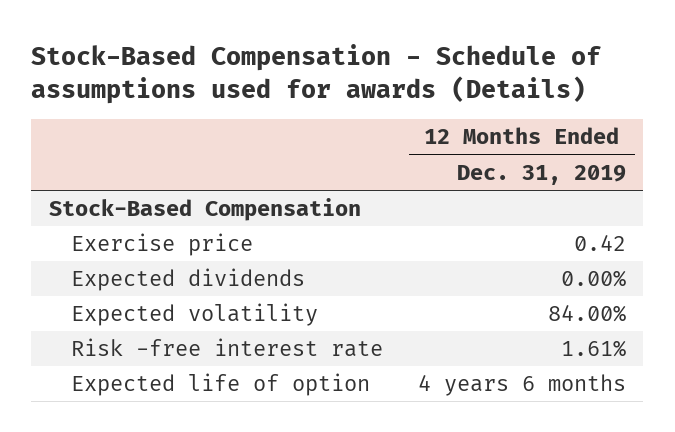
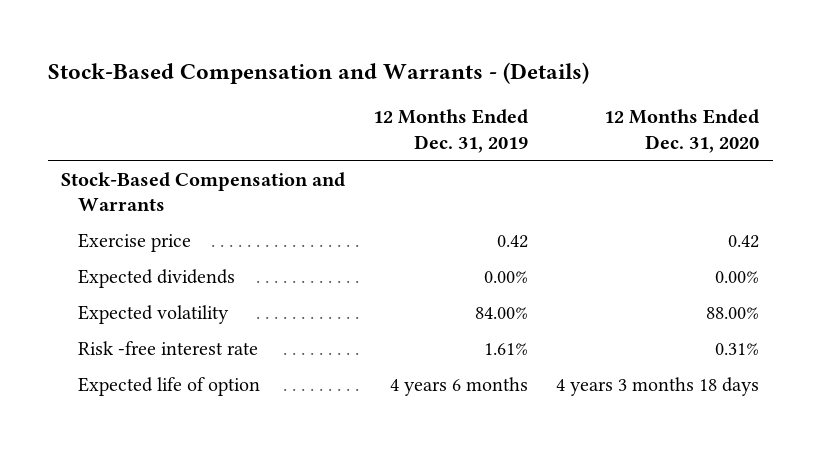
[31,43,602,104] Stock-Based Compensation - Schedule of assumptions used for awards (Details) -> [47,61,589,84] Stock-Based Compensation and Warrants - (Details)
none -> [603,109,759,153] 12 Months Ended Dec. 31, 2020
[49,198,362,222] Stock-Based Compensation -> [61,171,346,211] Stock-Based Compensation and Warrants

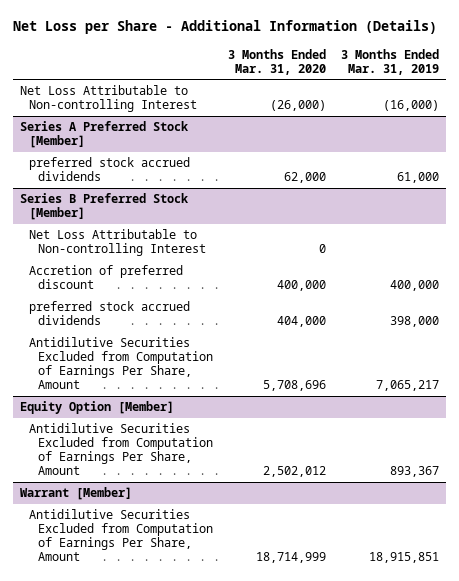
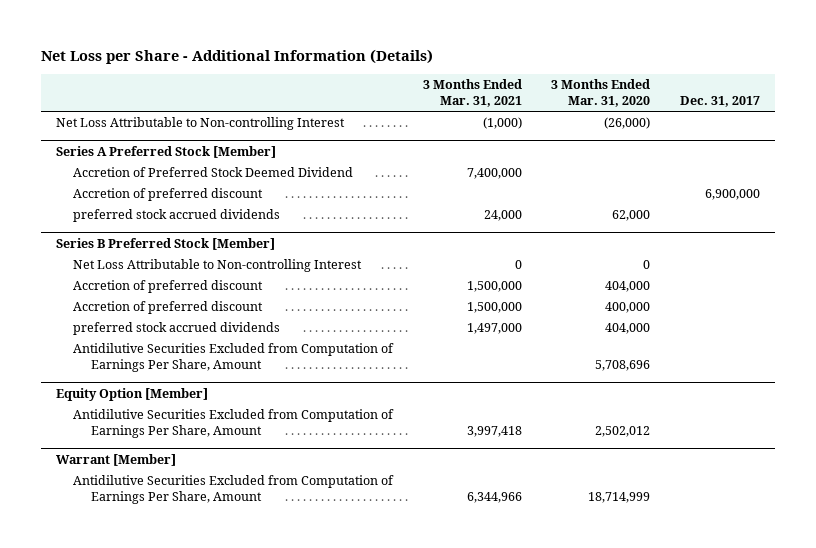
[340,48,439,75] 3 Months Ended Mar. 31, 2019 -> none
none -> [422,78,522,107] 3 Months Ended Mar. 31, 2021
none -> [679,95,760,107] Dec. 31, 2017
none -> [73,167,354,178] Accretion of Preferred Stock Deemed Dividend
none -> [73,188,264,202] Accretion of preferred discount
none -> [73,280,264,294] Accretion of preferred discount

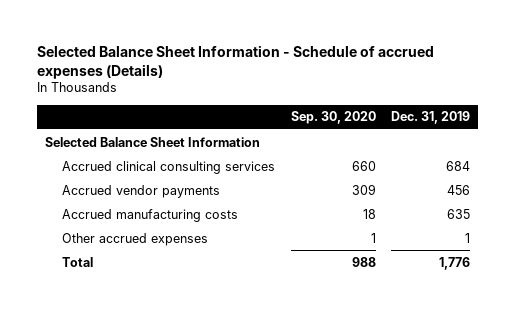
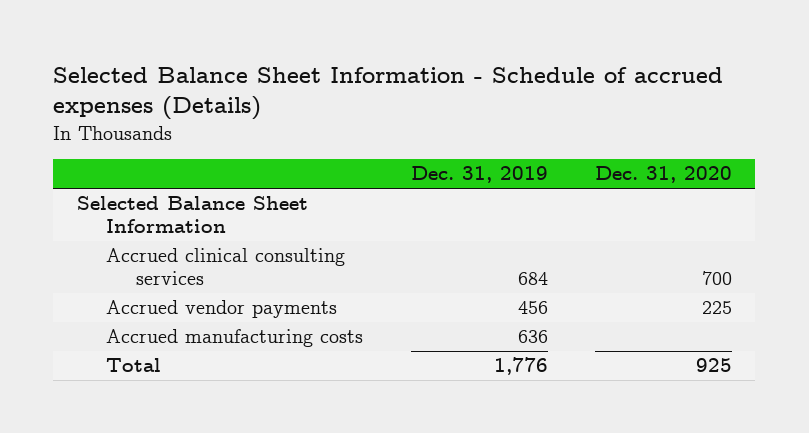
[290,111,376,125] Sep. 30, 2020 -> none
none -> [594,166,732,184] Dec. 31, 2020
[62,232,209,246] Other accrued expenses -> none
[446,208,470,219] 635 -> [517,330,548,344] 636

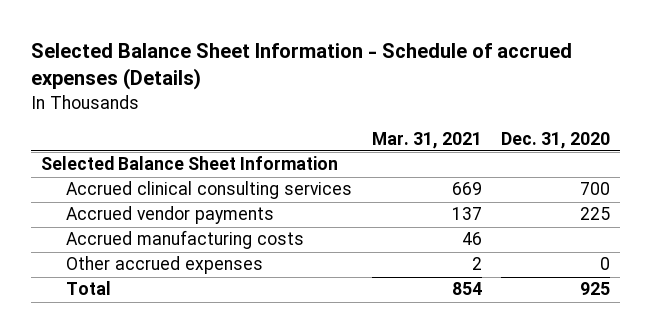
[410,166,548,184] Dec. 31, 2019 -> none
none -> [371,131,482,149] Mar. 31, 2021
none -> [66,256,264,275] Other accrued expenses

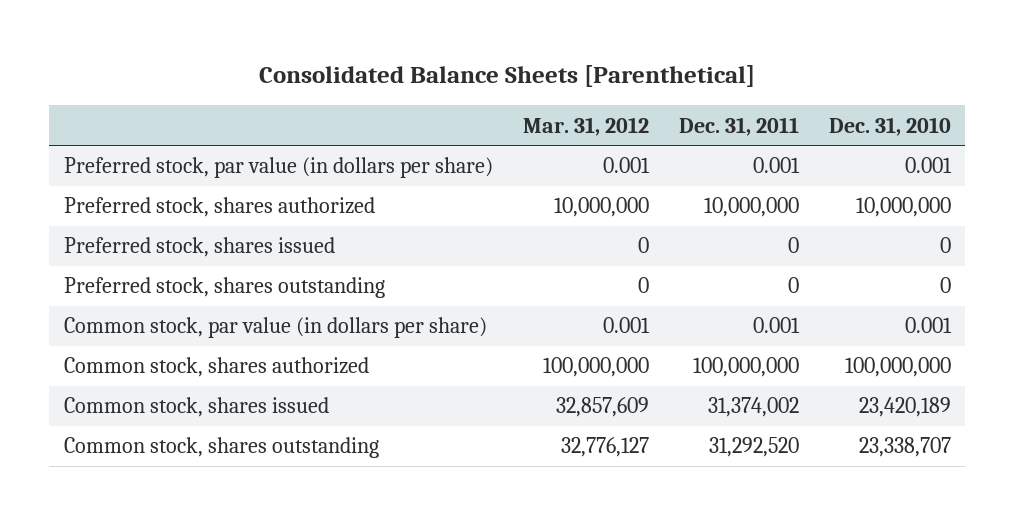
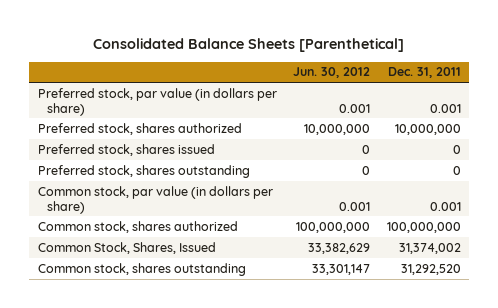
[522,116,649,136] Mar. 31, 2012 -> none
[828,116,951,136] Dec. 31, 2010 -> none
none -> [293,67,371,79] Jun. 30, 2012
[64,397,330,418] Common stock, shares issued -> [37,241,216,254] Common Stock, Shares, Issued

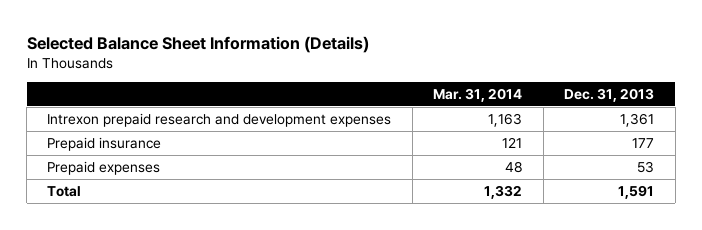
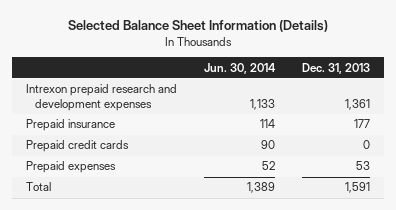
[433,87,523,102] Mar. 31, 2014 -> none
none -> [204,62,277,74] Jun. 30, 2014
none -> [26,140,130,153] Prepaid credit cards

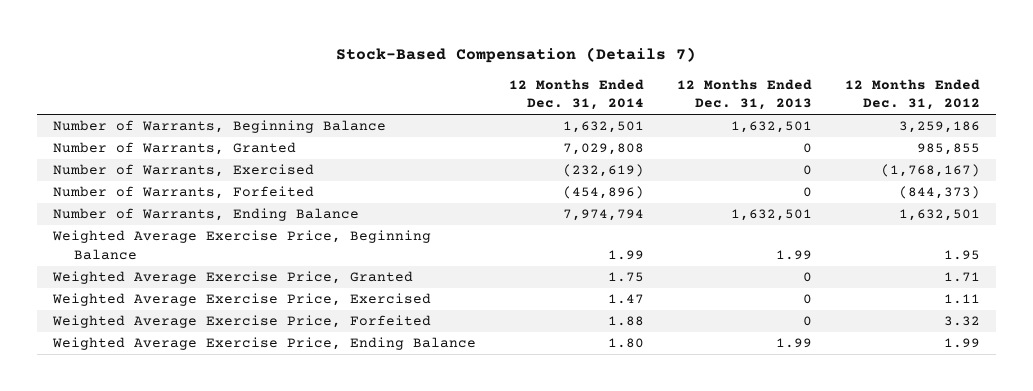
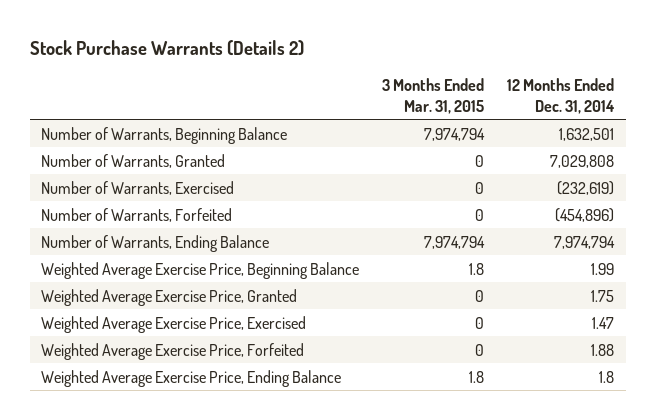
[336,47,697,64] Stock-Based Compensation (Details 7) -> [29,39,304,56] Stock Purchase Warrants (Details 2)
[676,78,812,111] 12 Months Ended Dec. 31, 2013 -> none
[844,78,980,111] 12 Months Ended Dec. 31, 2012 -> none
none -> [382,77,485,114] 3 Months Ended Mar. 31, 2015
[607,338,644,349] 1.80 -> [599,370,615,383] 1.8

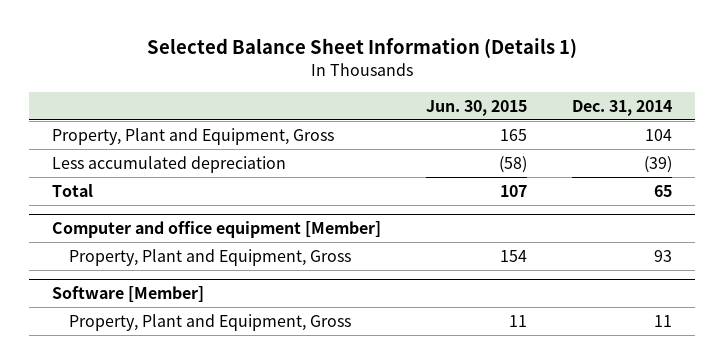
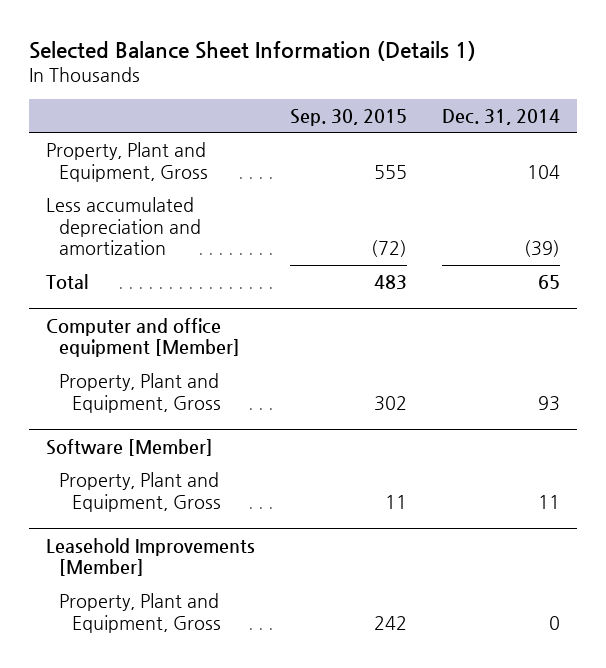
[425,99,527,116] Jun. 30, 2015 -> none
none -> [290,109,408,127] Sep. 30, 2015
[51,155,286,173] Less accumulated depreciation -> [46,196,202,256] Less accumulated depreciation and amortization
none -> [46,537,256,577] Leasehold Improvements [Member]
none -> [59,592,221,633] Property, Plant and Equipment, Gross

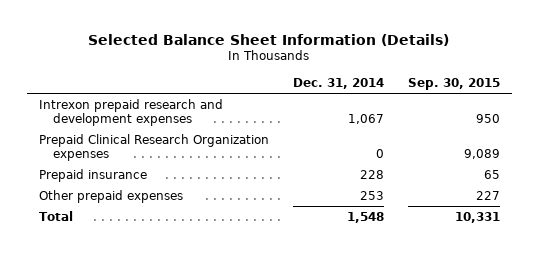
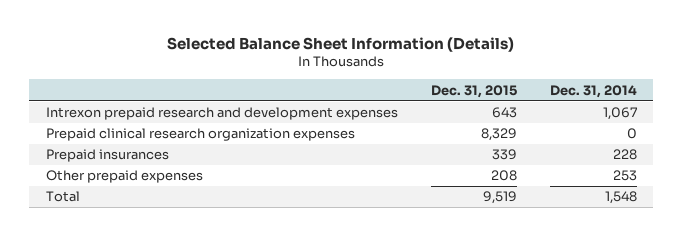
[407,77,500,90] Sep. 30, 2015 -> none
none -> [430,84,517,98] Dec. 31, 2015
[38,133,269,161] Prepaid Clinical Research Organization expenses -> [45,128,355,142] Prepaid clinical research organization expenses
[38,168,147,182] Prepaid insurance -> [45,149,169,163] Prepaid insurances

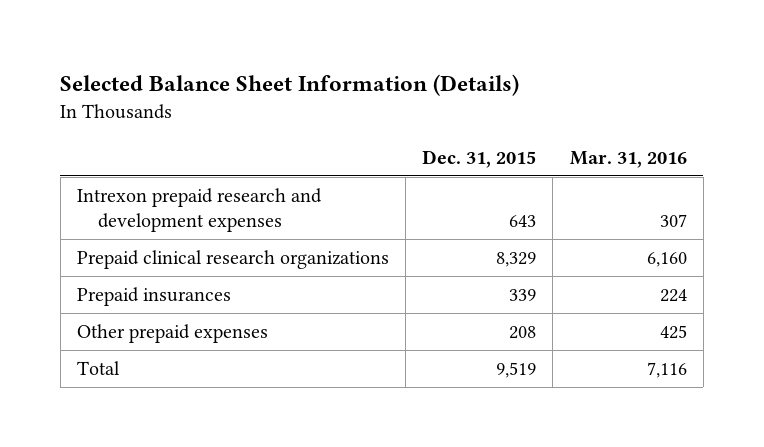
[549,84,637,98] Dec. 31, 2014 -> none
none -> [569,150,687,168] Mar. 31, 2016
[45,128,355,142] Prepaid clinical research organization expenses -> [76,250,389,270] Prepaid clinical research organizations

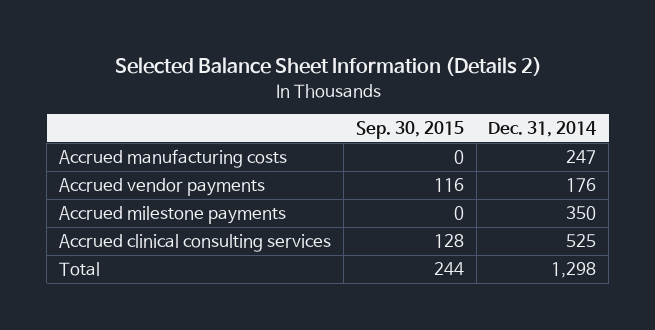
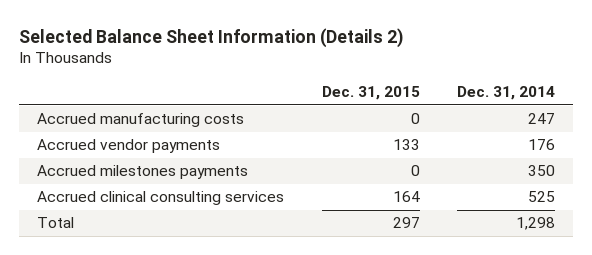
[355,121,464,140] Sep. 30, 2015 -> none
none -> [321,86,420,101] Dec. 31, 2015
[59,206,287,225] Accrued milestone payments -> [37,165,249,180] Accrued milestones payments

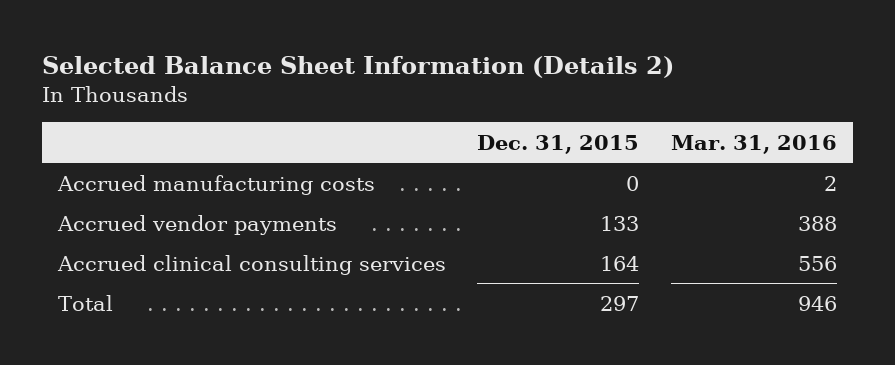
[456,86,555,101] Dec. 31, 2014 -> none
none -> [670,134,837,154] Mar. 31, 2016
[37,165,249,180] Accrued milestones payments -> none

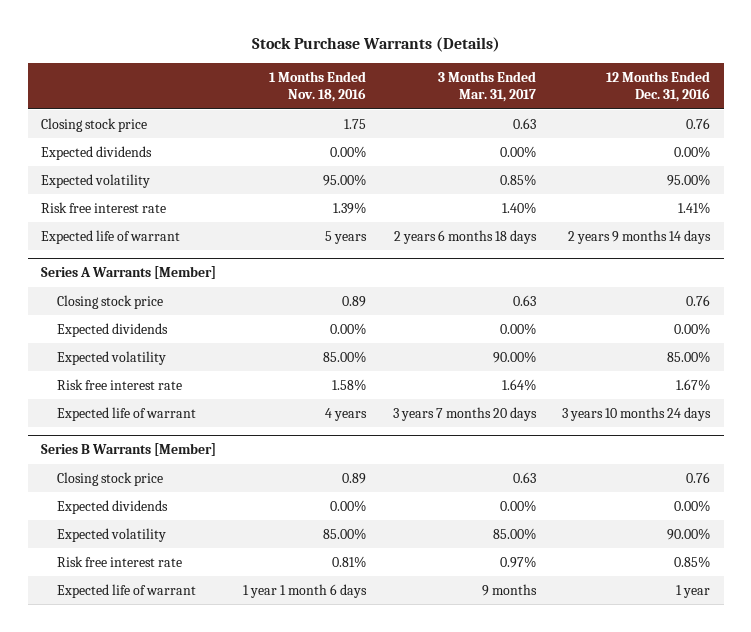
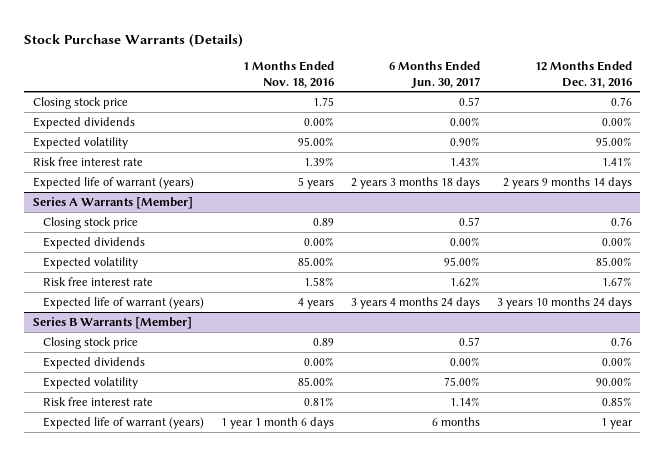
[437,71,536,103] 3 Months Ended Mar. 31, 2017 -> none
none -> [388,60,480,89] 6 Months Ended Jun. 30, 2017
[41,229,181,244] Expected life of warrant -> [32,176,194,189] Expected life of warrant (years)
[56,406,196,421] Expected life of warrant -> [42,296,204,309] Expected life of warrant (years)
[56,583,196,598] Expected life of warrant -> [42,416,204,429] Expected life of warrant (years)

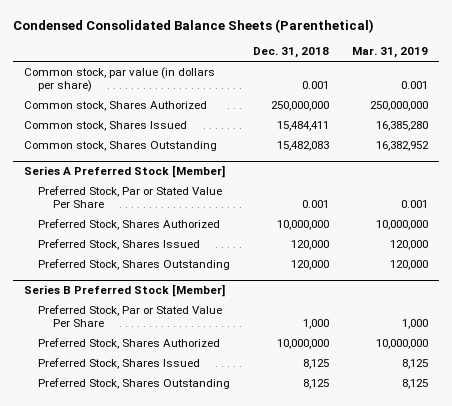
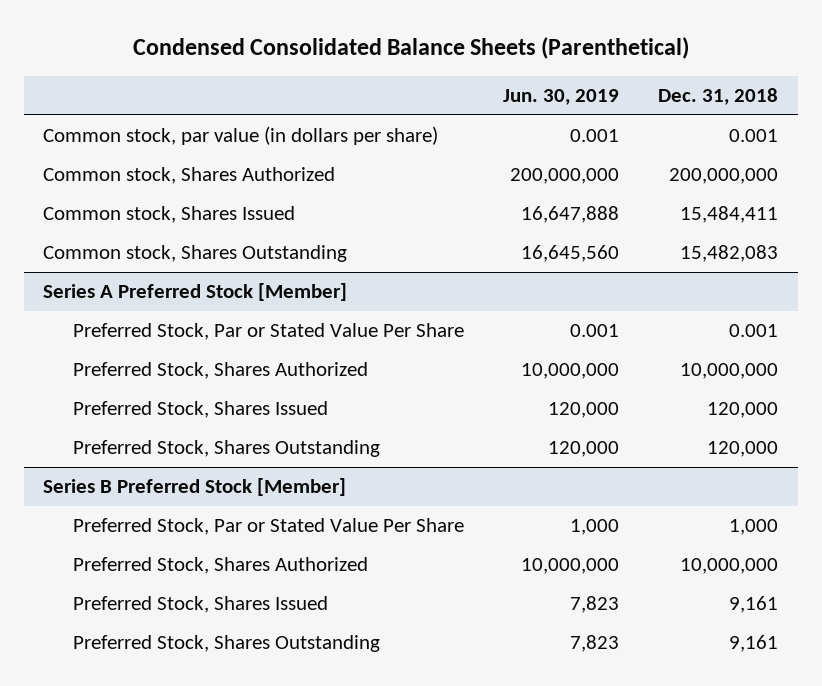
[351,47,428,59] Mar. 31, 2019 -> none
none -> [503,88,620,105] Jun. 30, 2019
[271,100,330,111] 250,000,000 -> [669,168,779,185] 200,000,000
[303,358,330,369] 8,125 -> [729,596,779,614] 9,161
[303,378,330,389] 8,125 -> [729,635,779,653] 9,161

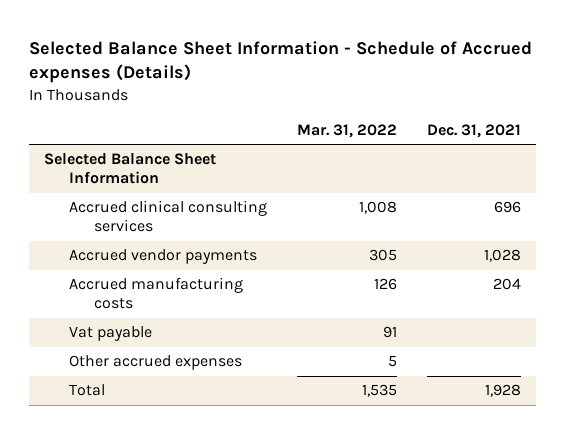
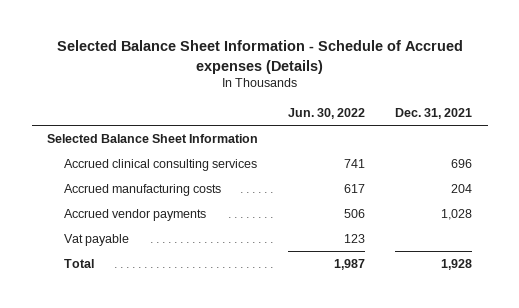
[297,123,398,138] Mar. 31, 2022 -> none
none -> [288,107,366,119] Jun. 30, 2022
[69,249,258,265] Accrued vendor payments -> [64,208,207,221] Accrued vendor payments
[69,355,243,371] Other accrued expenses -> none

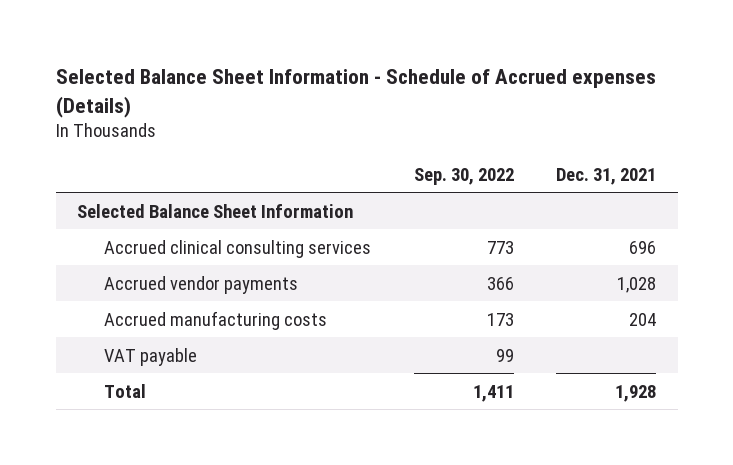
[288,107,366,119] Jun. 30, 2022 -> none
none -> [413,167,514,185] Sep. 30, 2022
[64,183,222,196] Accrued manufacturing costs -> [104,310,328,330] Accrued manufacturing costs
[64,233,130,246] Vat payable -> [104,347,198,366] VAT payable

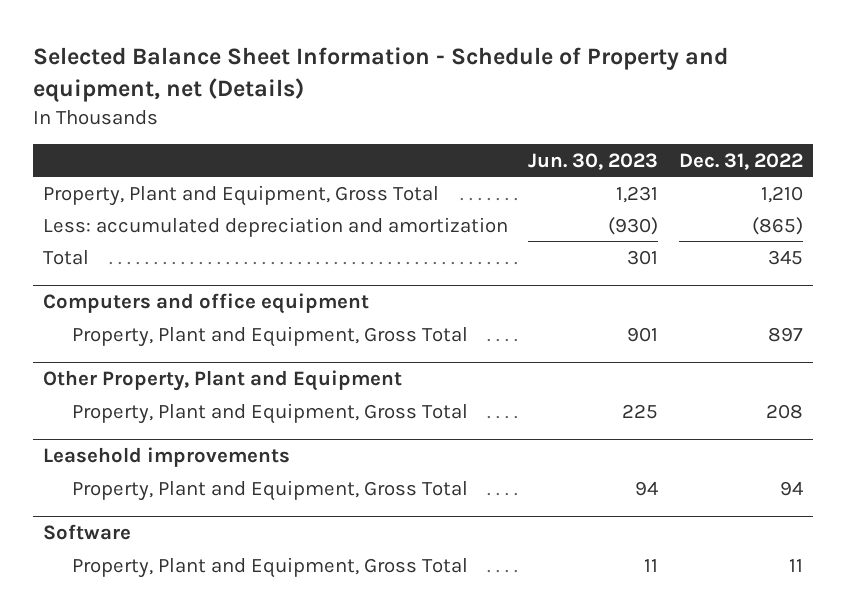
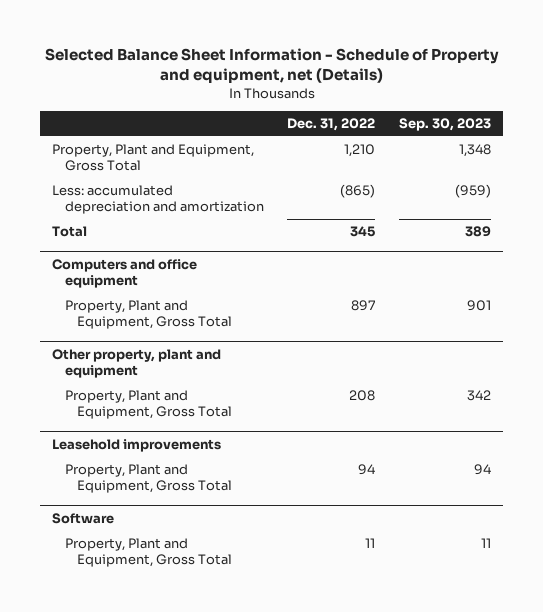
[528,152,659,170] Jun. 30, 2023 -> none
none -> [399,117,492,131] Sep. 30, 2023
[42,370,402,392] Other Property, Plant and Equipment -> [52,349,222,379] Other property, plant and equipment

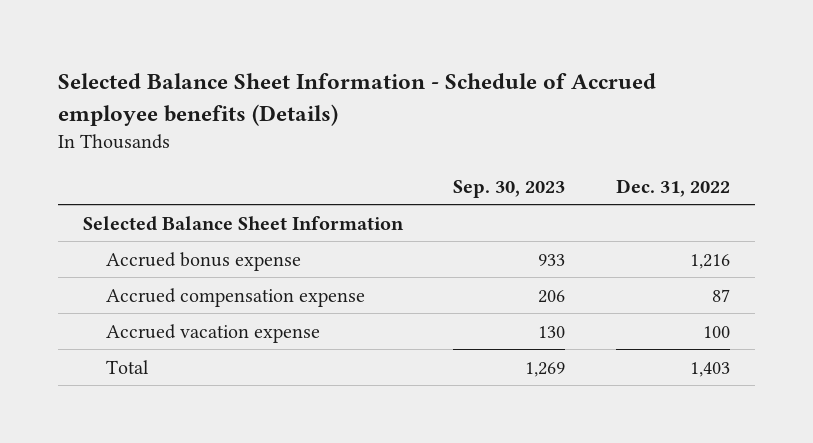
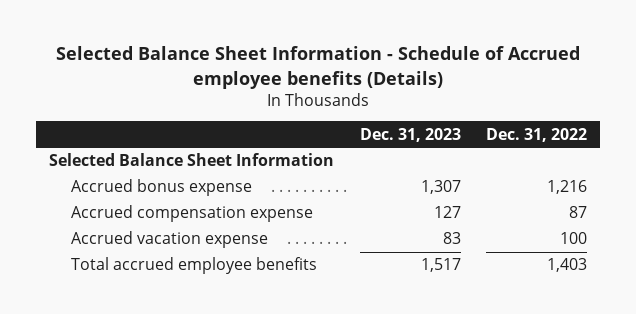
[453,179,566,198] Sep. 30, 2023 -> none
none -> [359,127,461,142] Dec. 31, 2023
[106,359,150,374] Total -> [71,257,318,275] Total accrued employee benefits

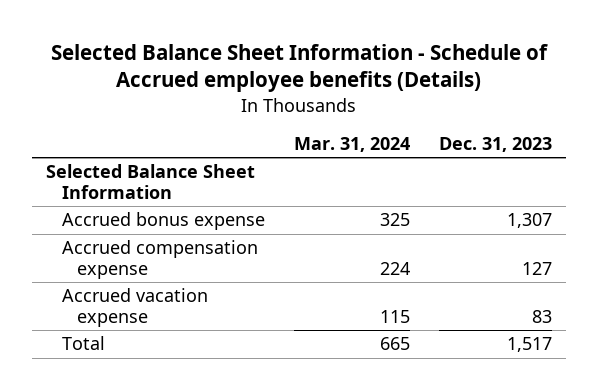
[486,127,588,142] Dec. 31, 2022 -> none
none -> [293,136,410,152] Mar. 31, 2024
[71,257,318,275] Total accrued employee benefits -> [61,336,105,351] Total

